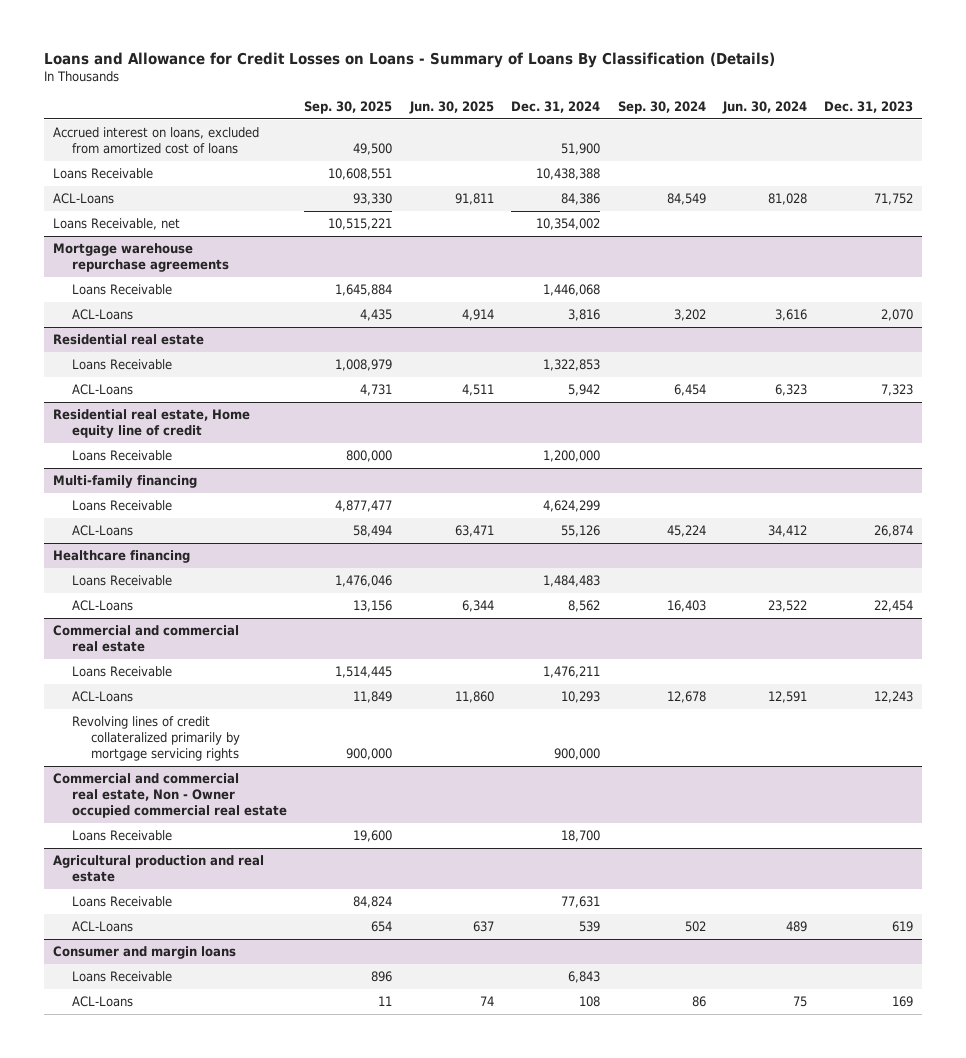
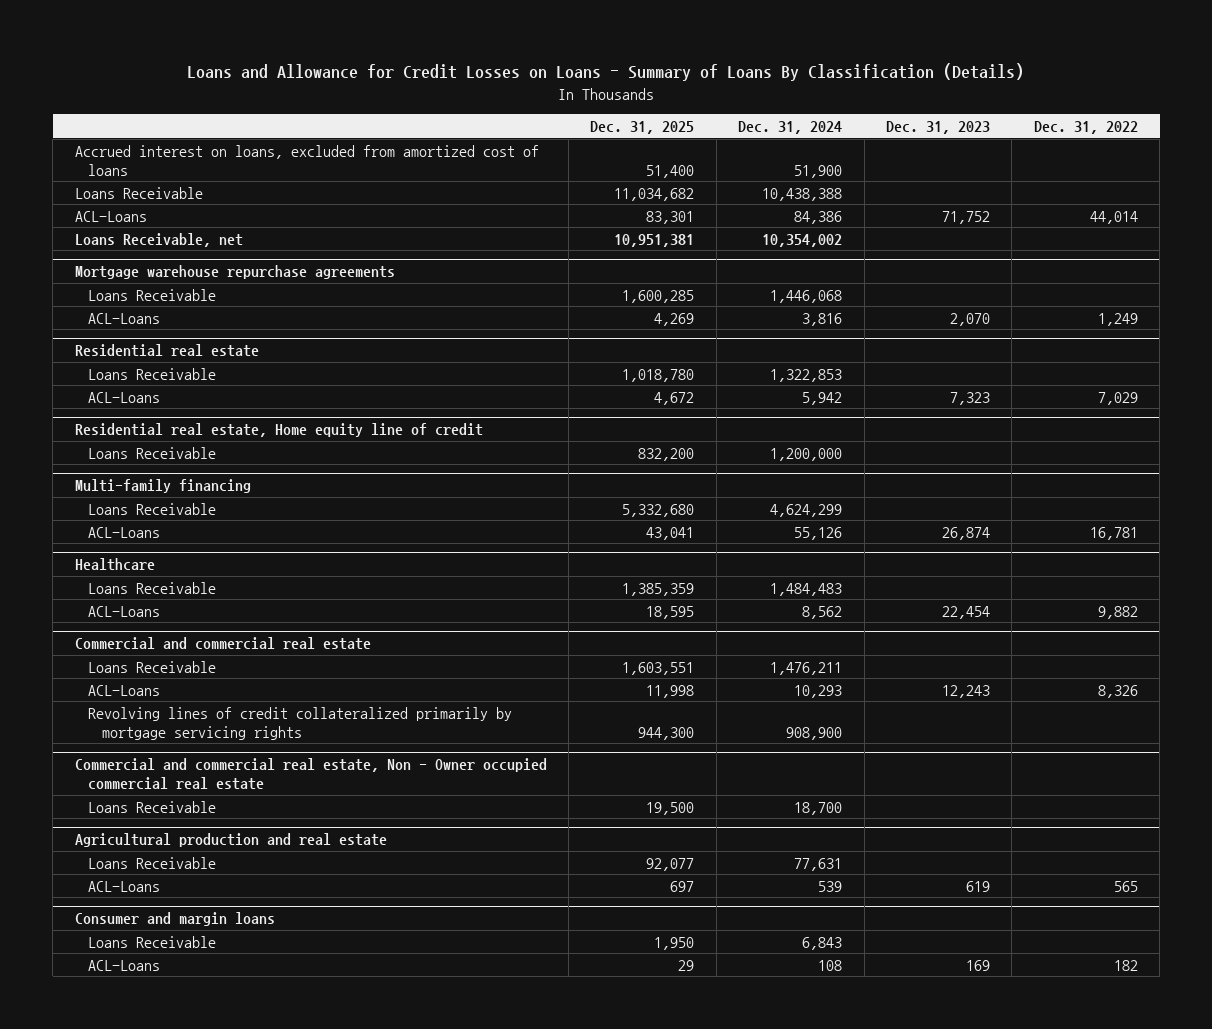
[304,100,393,114] Sep. 30, 2025 -> none
[408,100,494,114] Jun. 30, 2025 -> none
[617,100,706,114] Sep. 30, 2024 -> none
[721,100,807,114] Jun. 30, 2024 -> none
none -> [590,121,695,135] Dec. 31, 2025
none -> [1033,121,1138,135] Dec. 31, 2022
[52,549,190,563] Healthcare financing -> [74,558,155,572] Healthcare
[554,748,601,761] 900,000 -> [786,726,843,740] 908,900

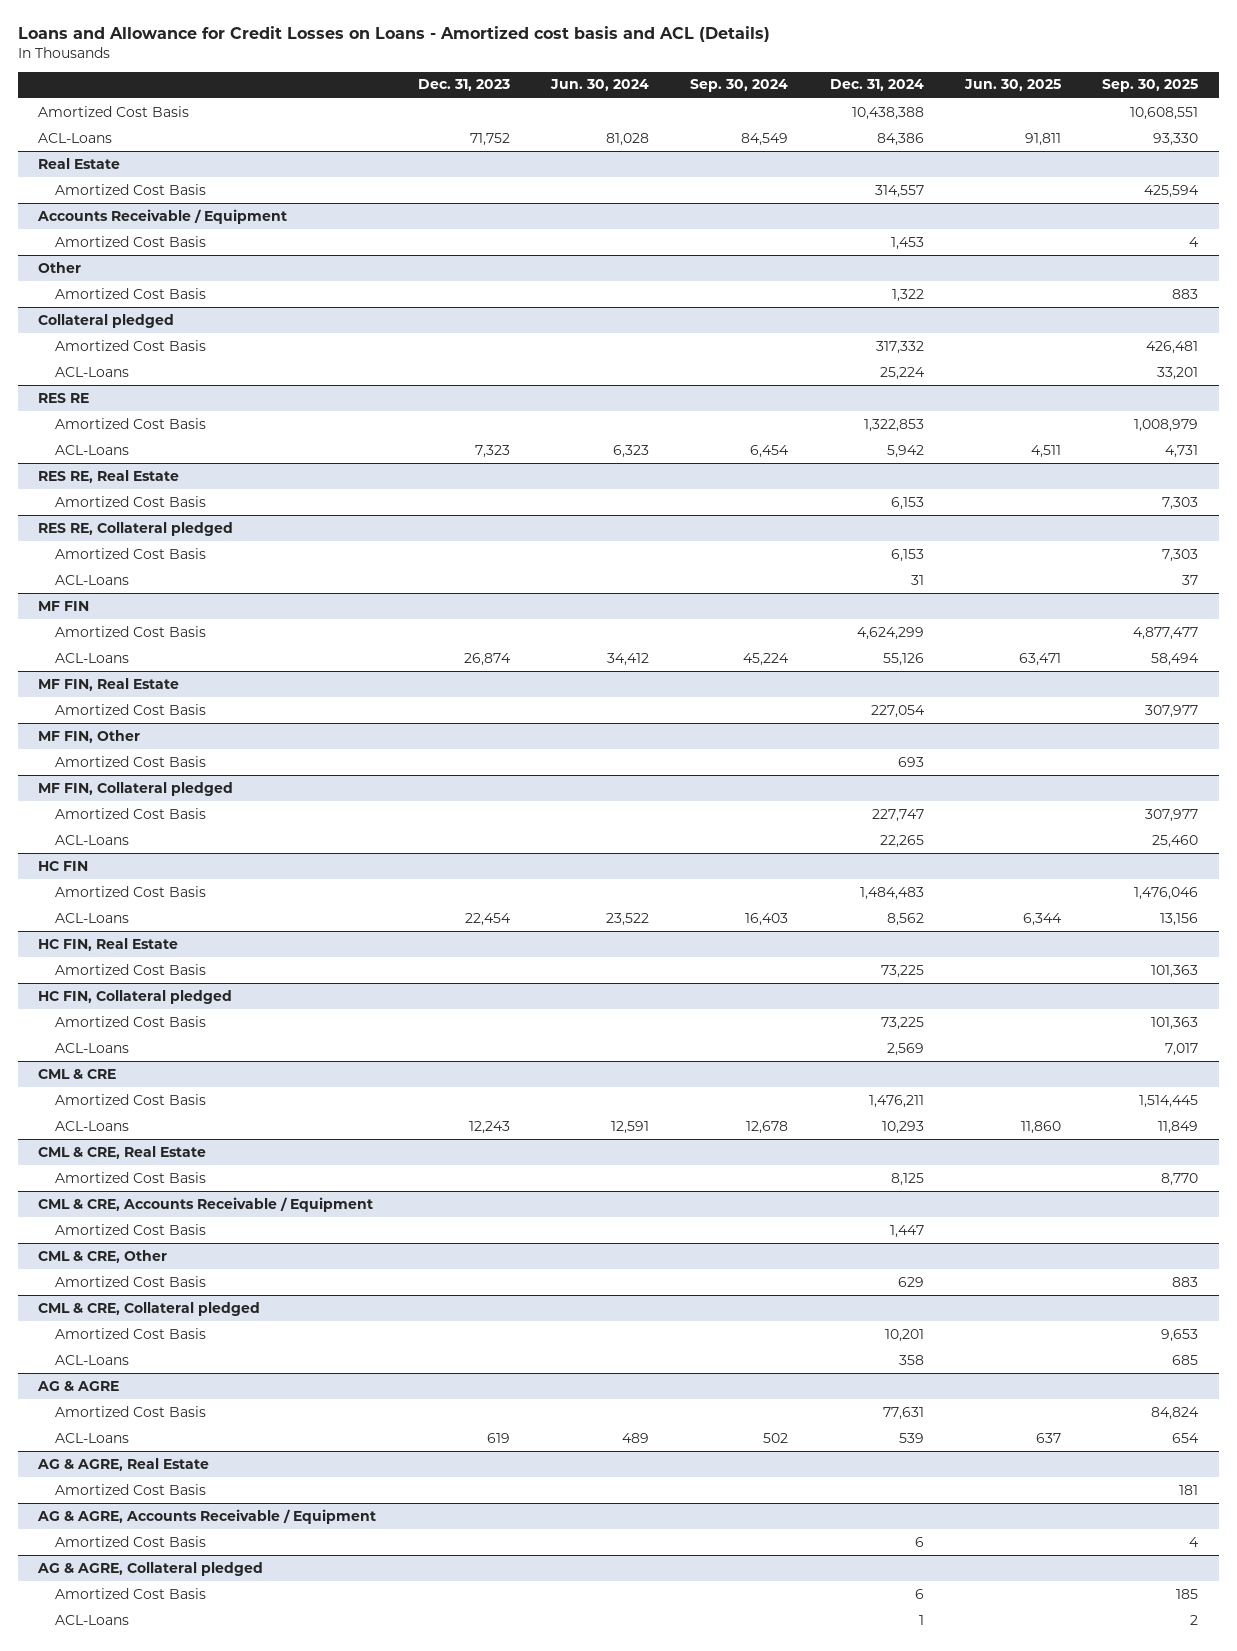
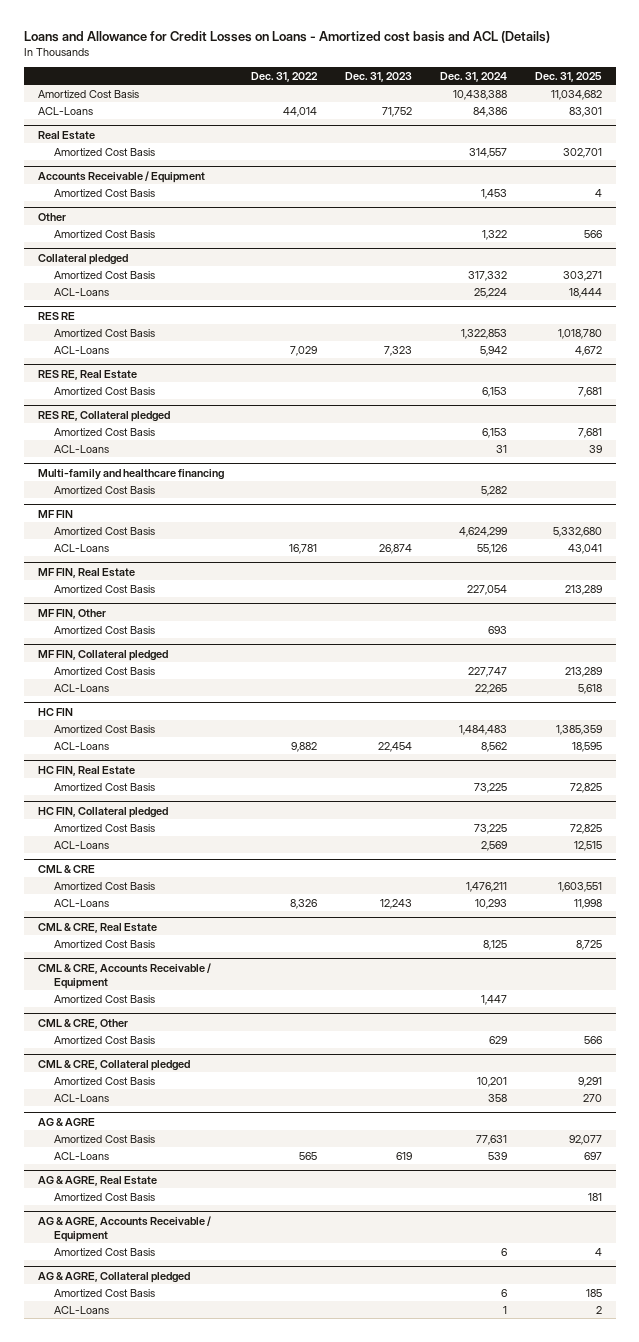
[550,79,650,92] Jun. 30, 2024 -> none
[690,79,789,93] Sep. 30, 2024 -> none
[964,79,1062,92] Jun. 30, 2025 -> none
[1102,79,1199,93] Sep. 30, 2025 -> none
none -> [251,71,319,82] Dec. 31, 2022
none -> [534,71,602,82] Dec. 31, 2025
none -> [37,468,224,480] Multi-family and healthcare financing
none -> [53,485,155,494] Amortized Cost Basis

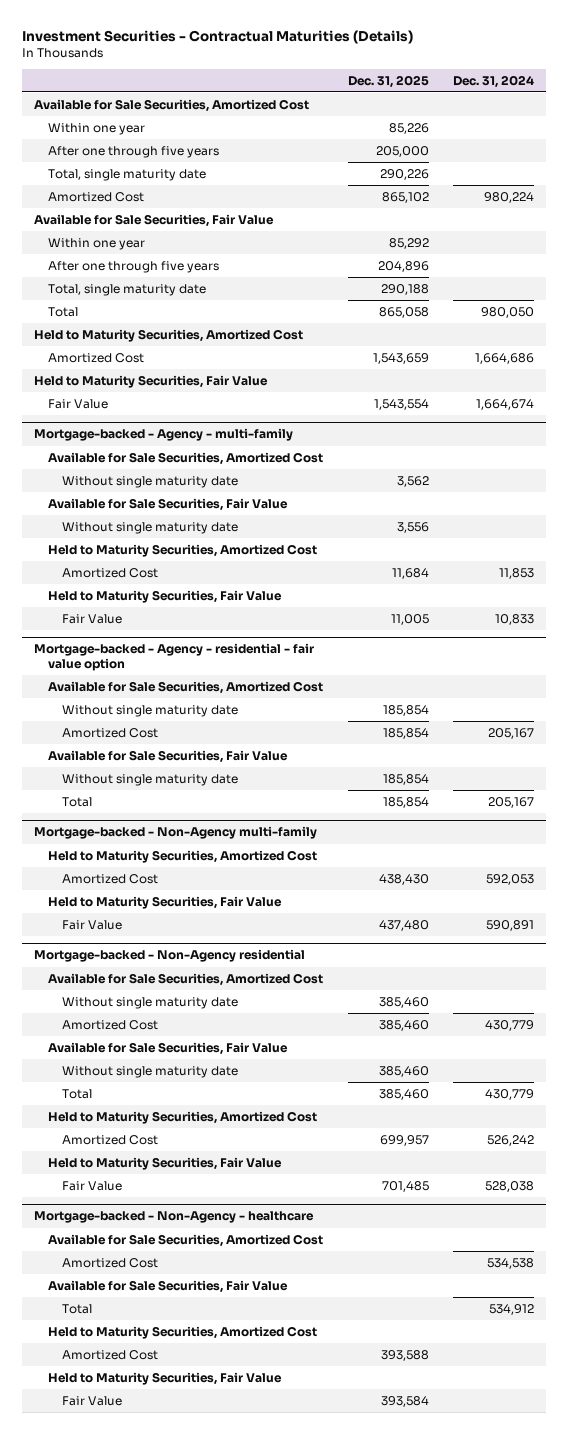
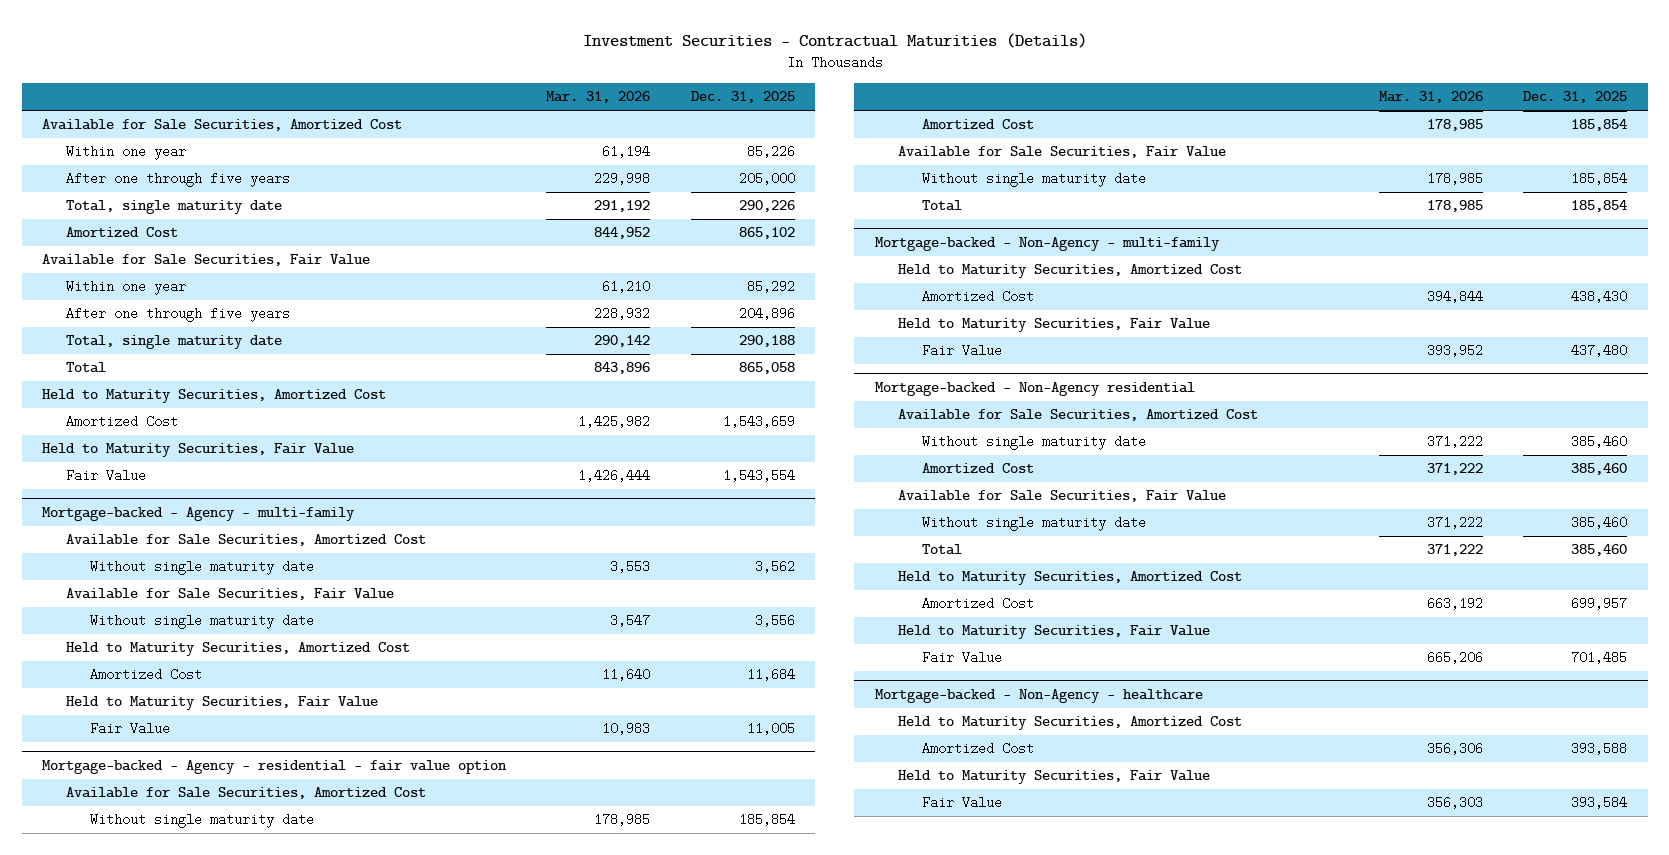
[452,74,534,88] Dec. 31, 2024 -> none
none -> [546,91,651,104] Mar. 31, 2026
[34,826,318,840] Mortgage-backed - Non-Agency multi-family -> [874,237,1220,252] Mortgage-backed - Non-Agency - multi-family
[48,1233,324,1247] Available for Sale Securities, Amortized Cost -> none
[62,1257,159,1268] Amortized Cost -> none
[48,1279,289,1293] Available for Sale Securities, Fair Value -> none
[62,1303,93,1314] Total -> none

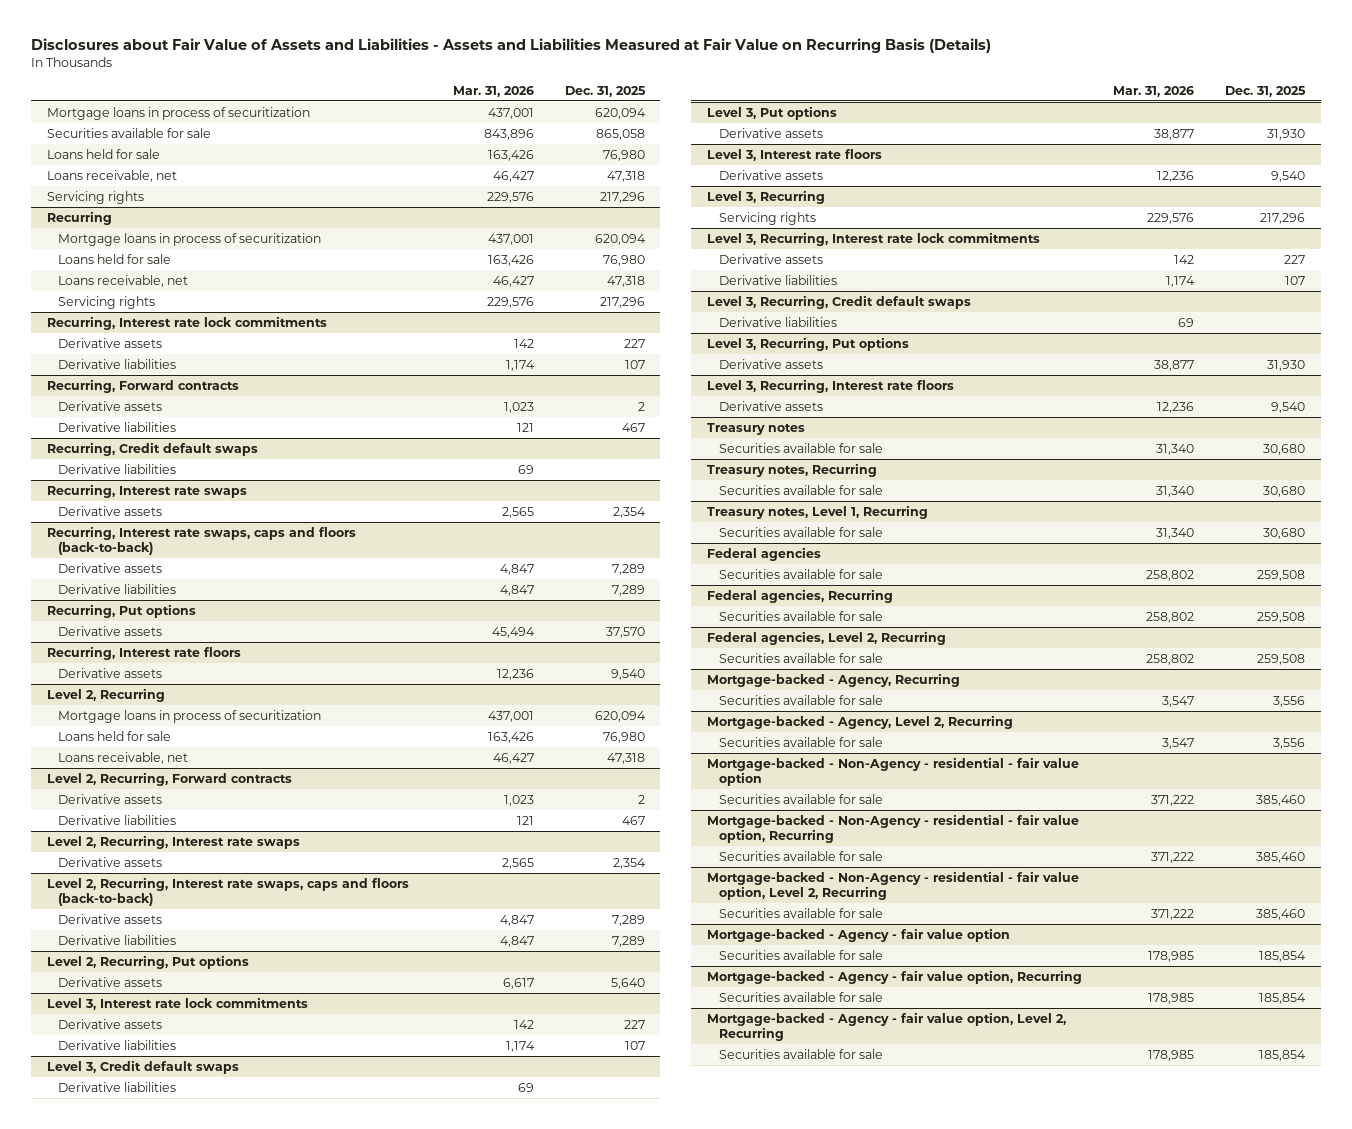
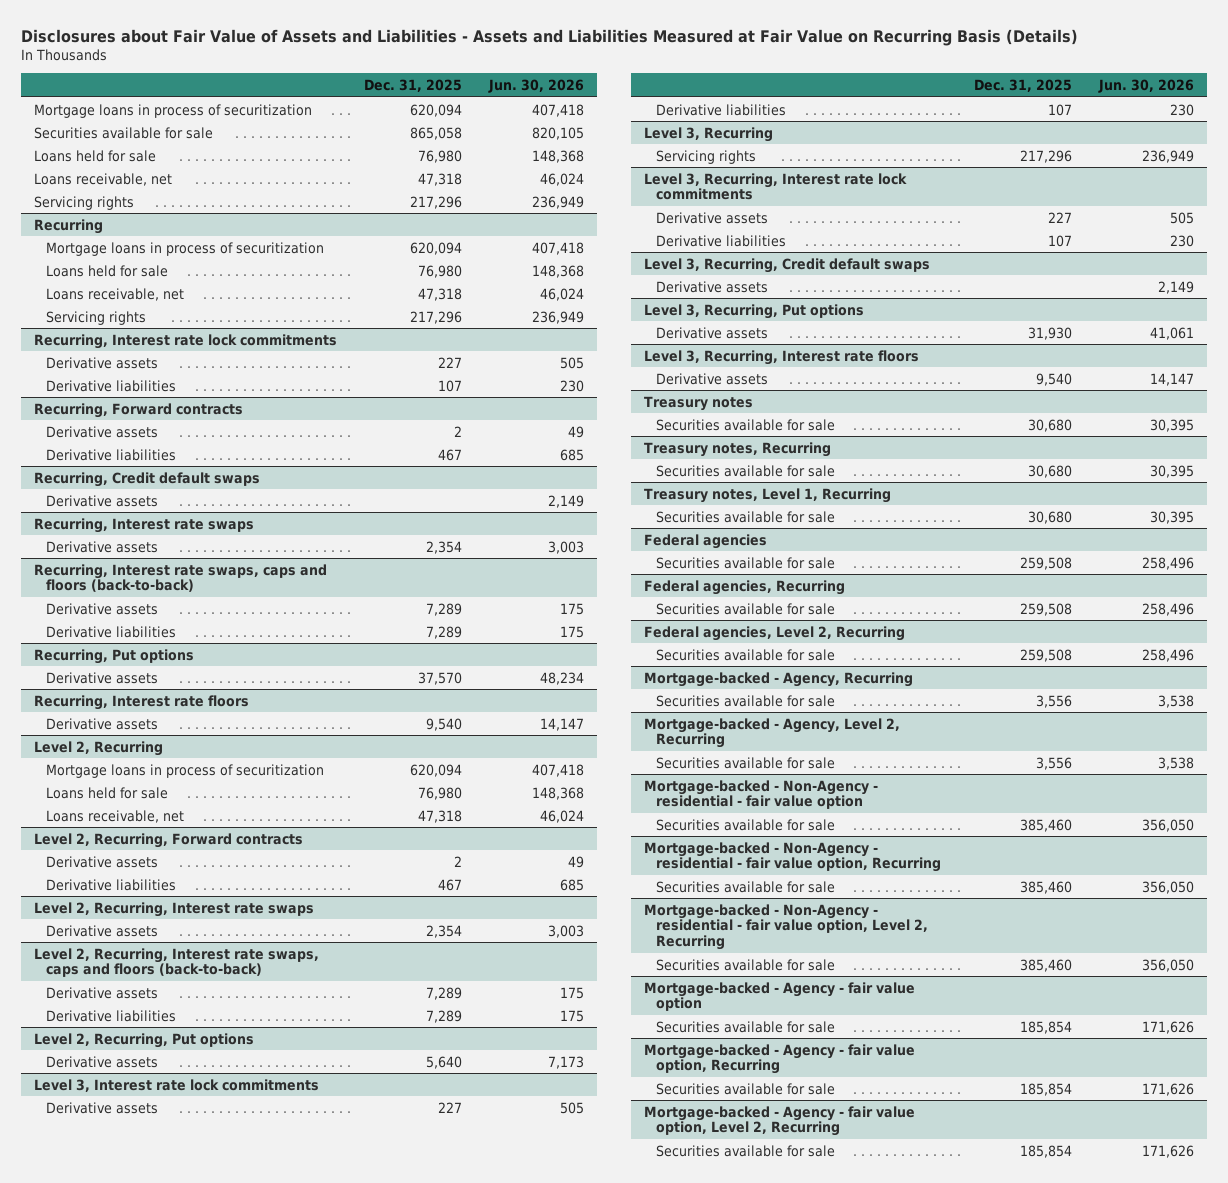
[452,85,534,97] Mar. 31, 2026 -> none
none -> [487,79,584,94] Jun. 30, 2026
[58,463,177,474] Derivative liabilities -> none
none -> [45,494,158,507] Derivative assets
[46,1059,239,1074] Level 3, Credit default swaps -> none
[58,1081,177,1092] Derivative liabilities -> none
[707,105,838,120] Level 3, Put options -> none
[718,127,823,138] Derivative assets -> none
[707,148,883,161] Level 3, Interest rate floors -> none
[718,169,823,180] Derivative assets -> none
[718,316,837,327] Derivative liabilities -> none
none -> [655,280,768,293] Derivative assets

